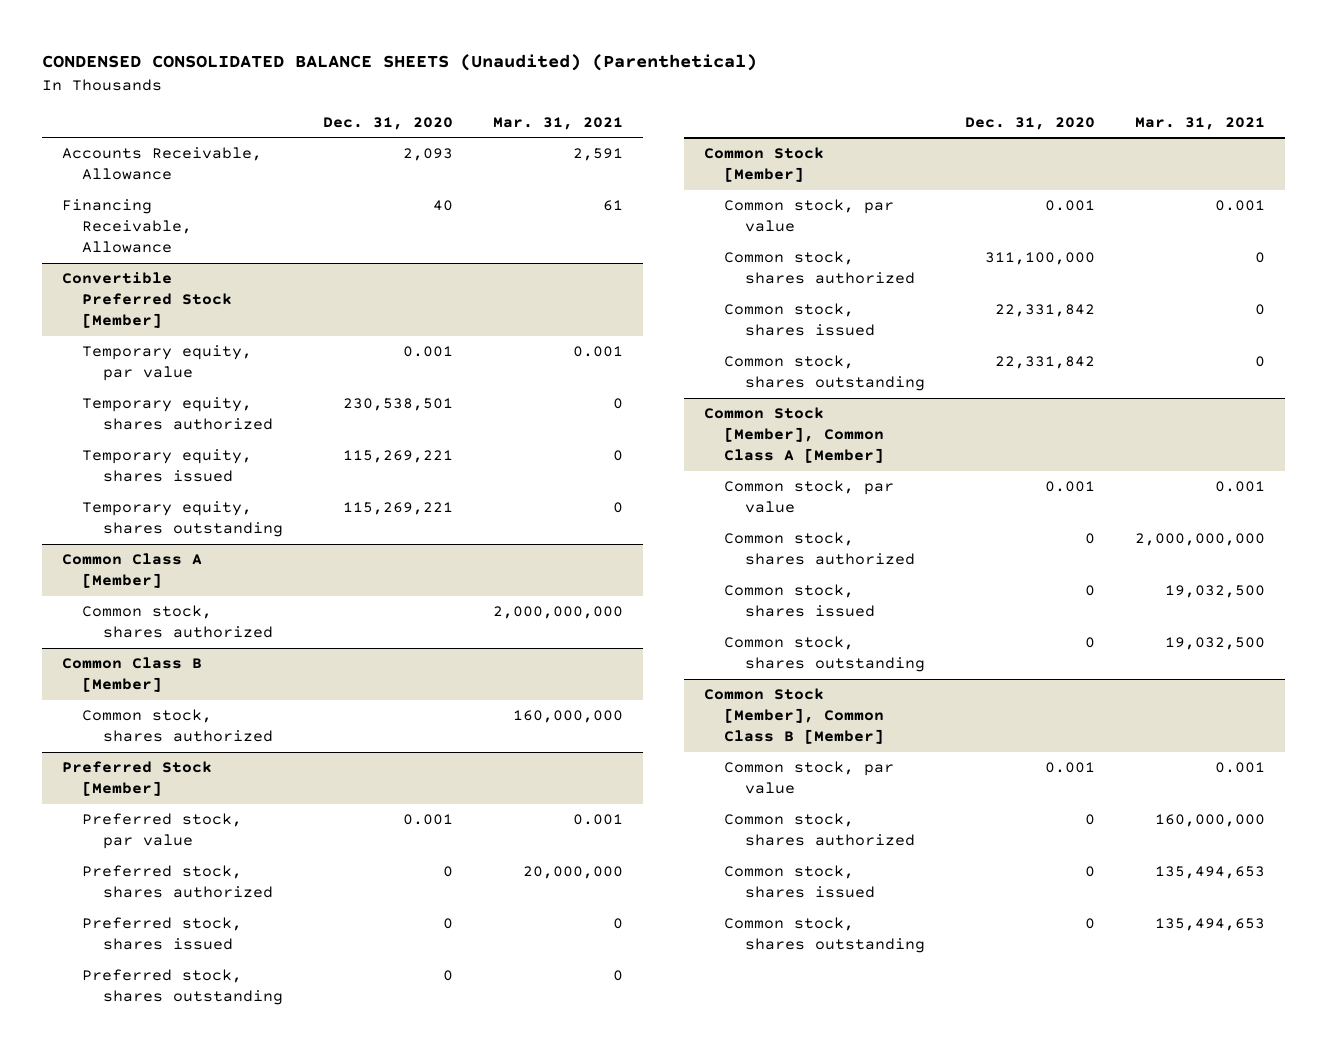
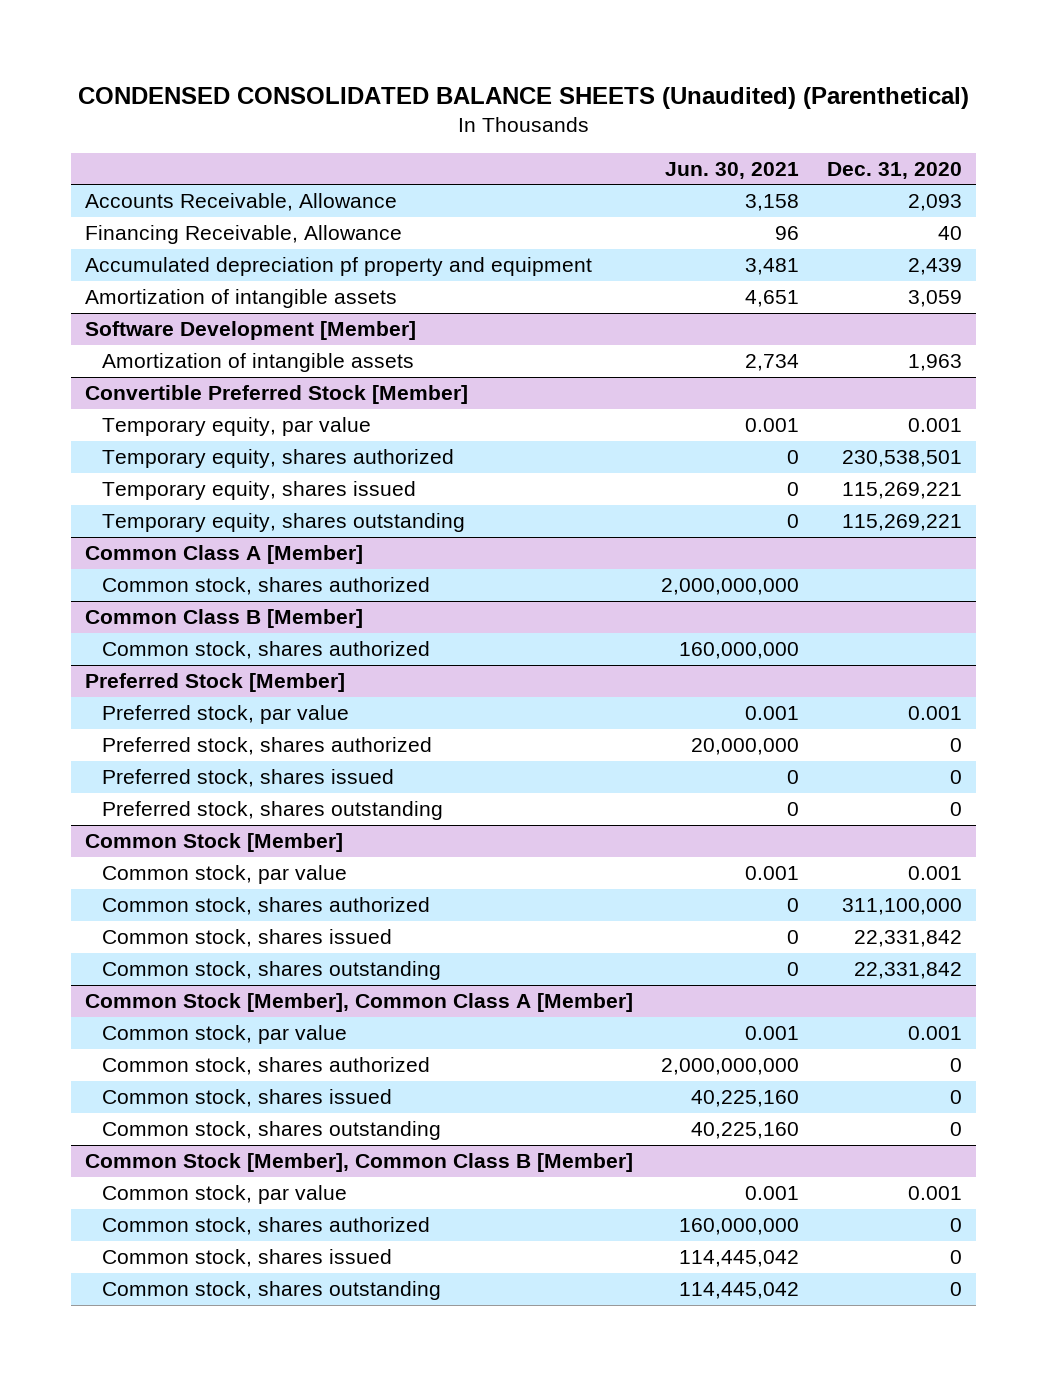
[492,116,623,130] Mar. 31, 2021 -> none
none -> [665,161,800,179] Jun. 30, 2021
none -> [85,257,593,277] Accumulated depreciation pf property and equipment
none -> [85,289,398,309] Amortization of intangible assets
none -> [85,321,417,341] Software Development [Member]
none -> [102,353,415,373] Amortization of intangible assets

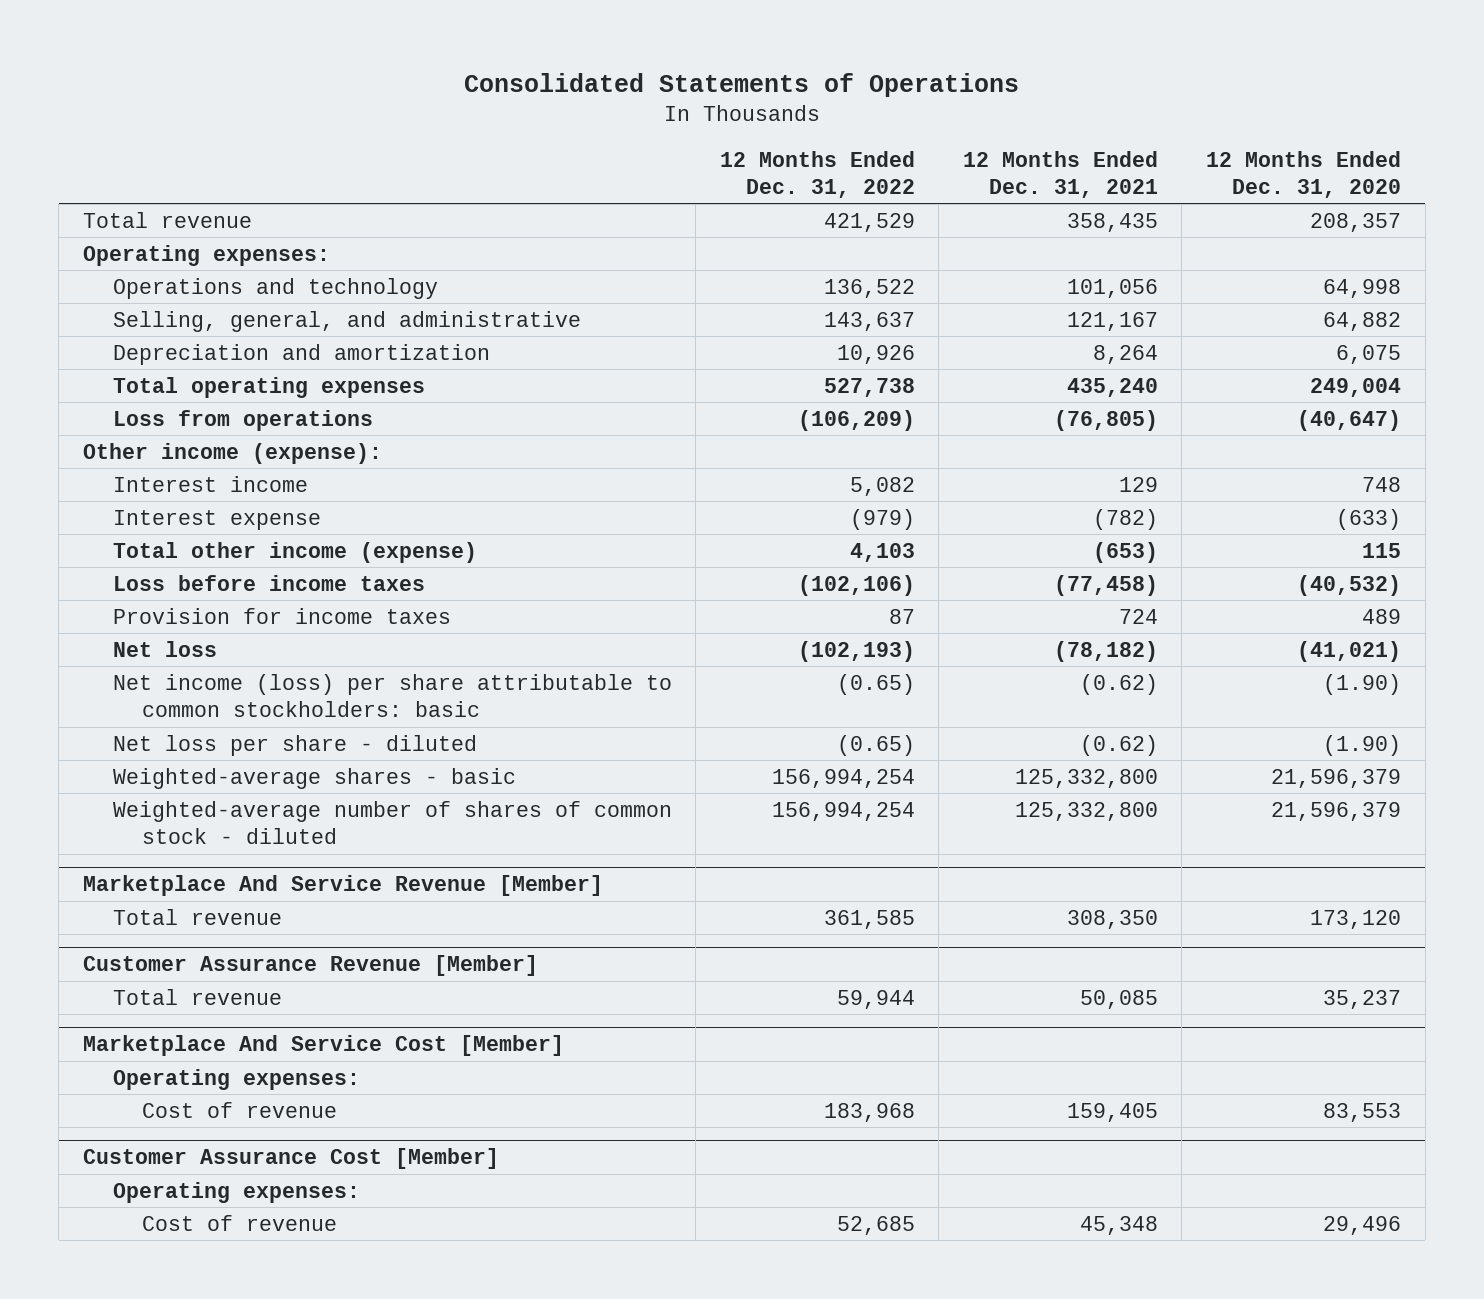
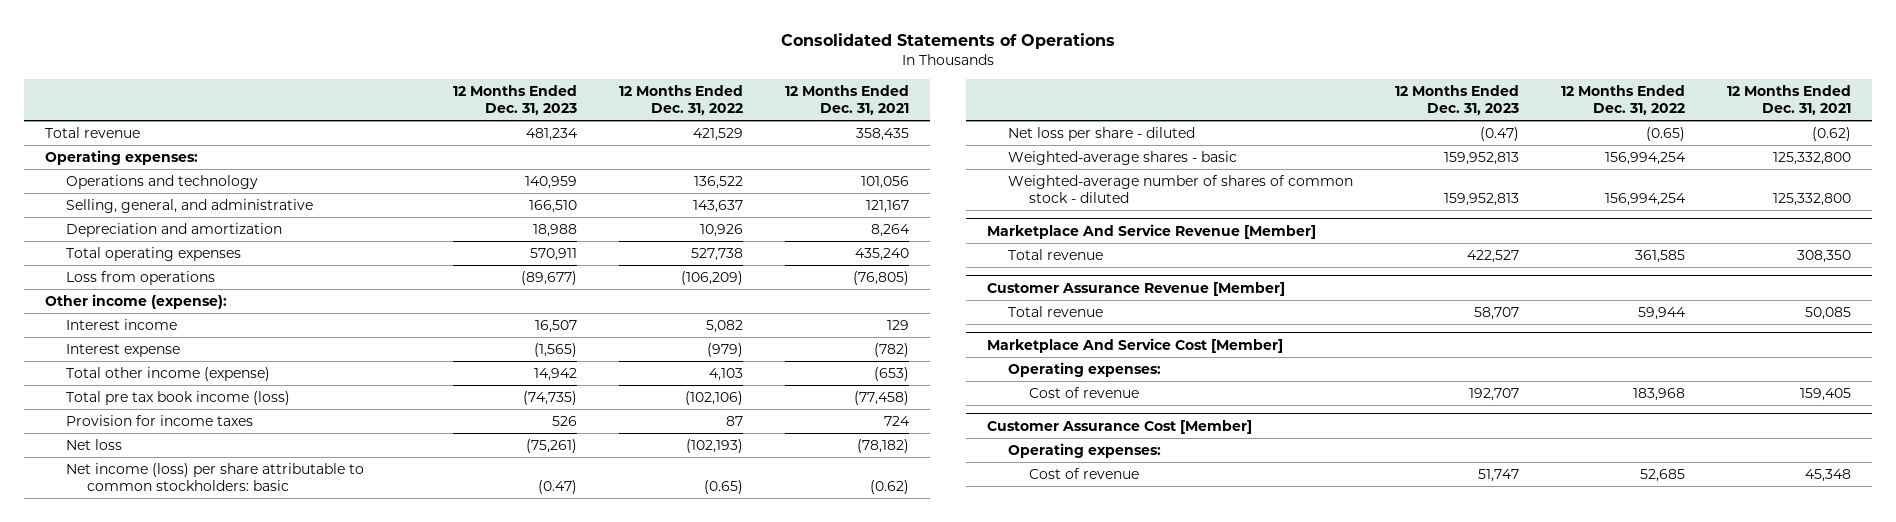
[1205,150,1401,198] 12 Months Ended Dec. 31, 2020 -> none
none -> [453,84,578,115] 12 Months Ended Dec. 31, 2023
[112,574,425,591] Loss before income taxes -> [66,391,291,406] Total pre tax book income (loss)

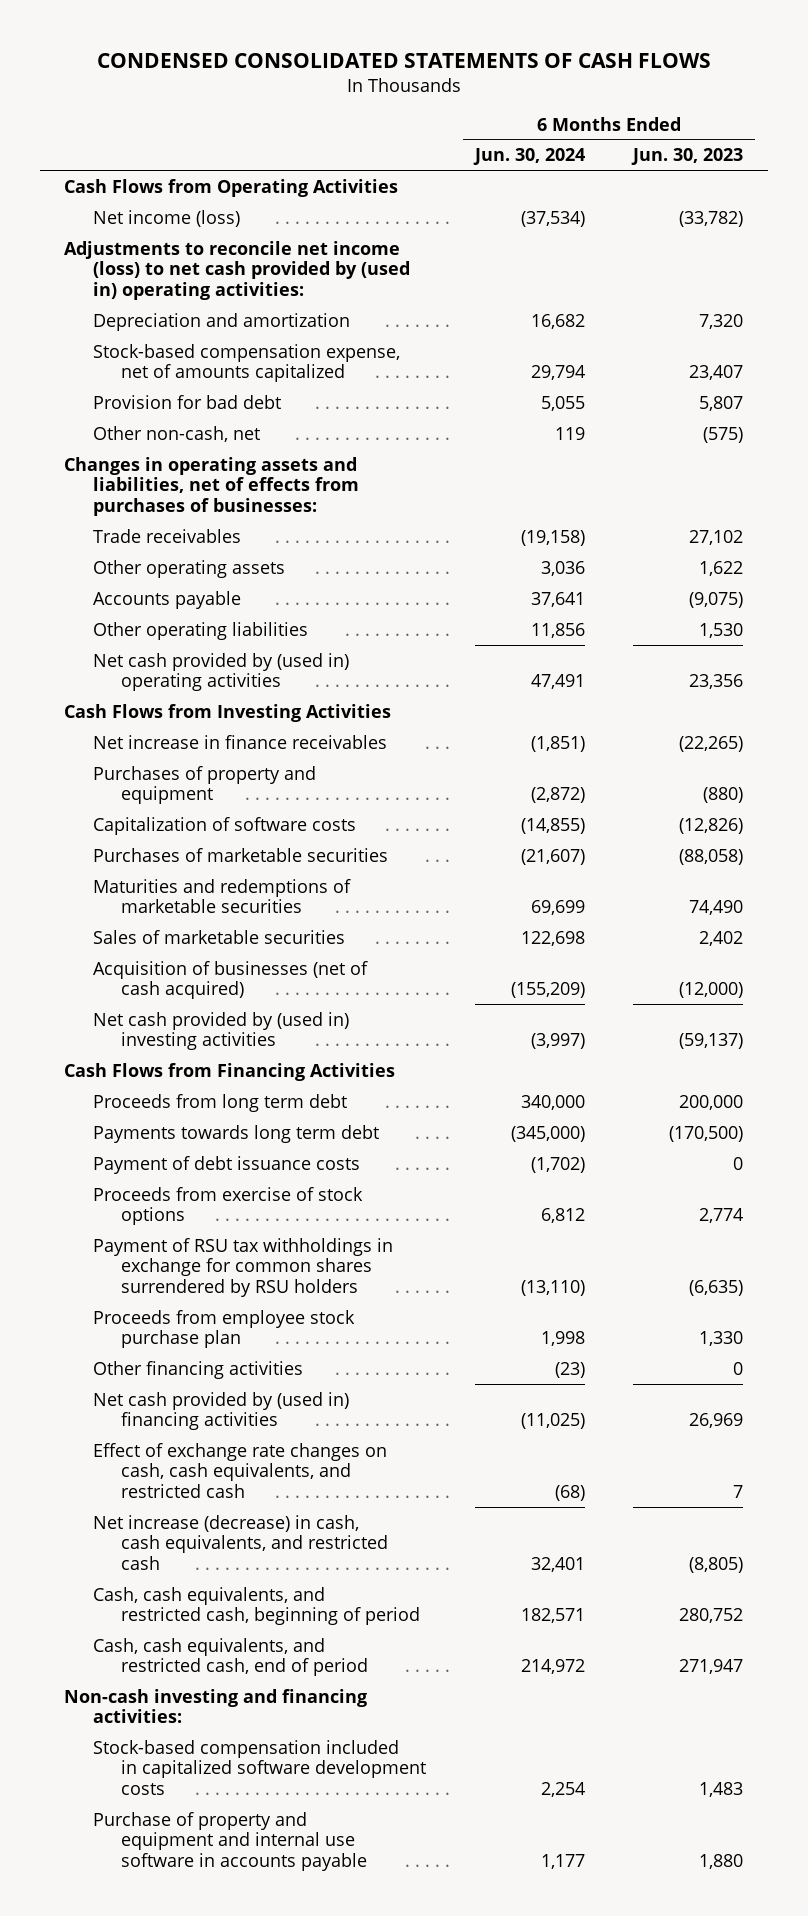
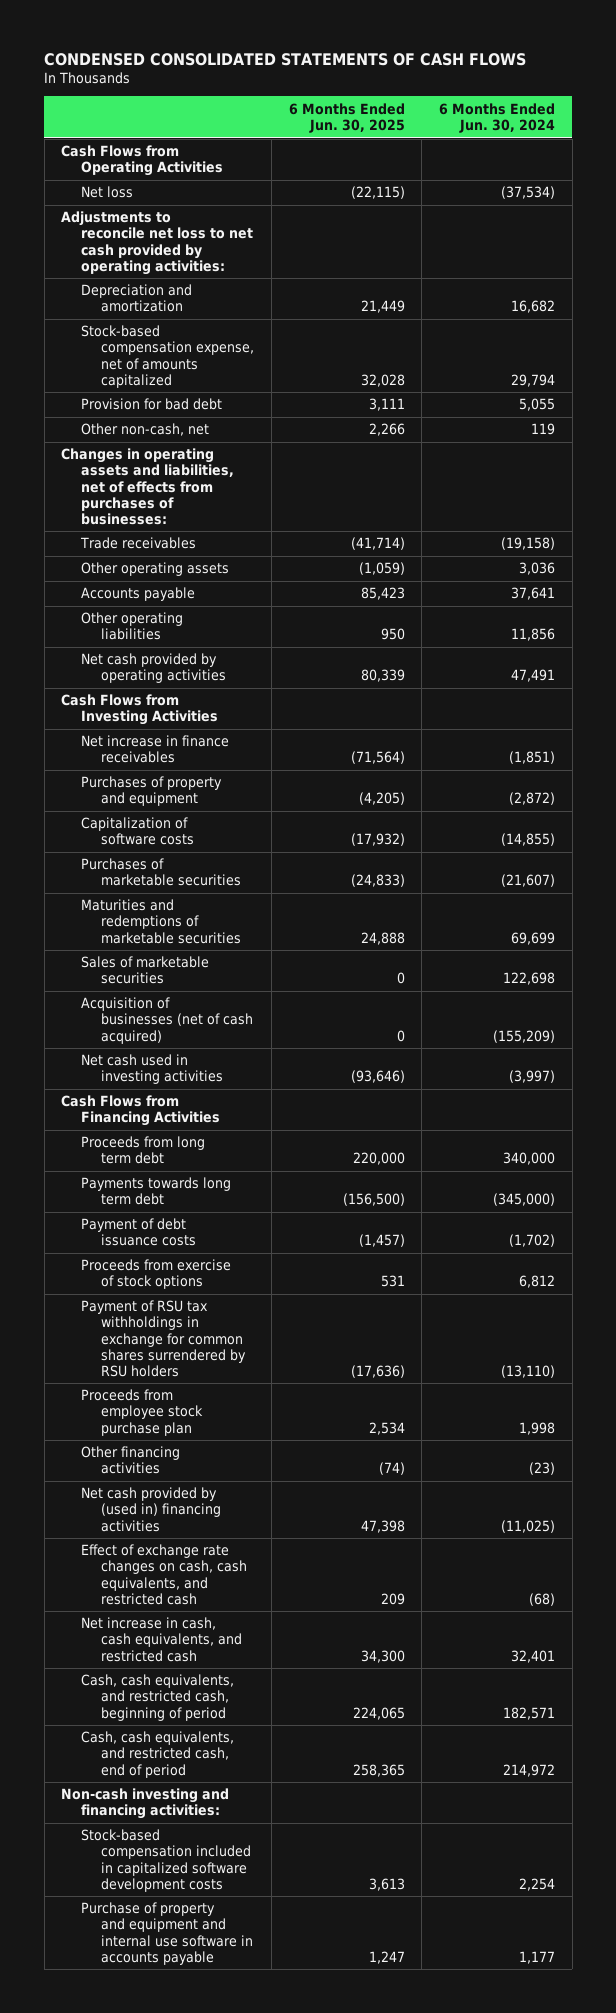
[631,148,744,166] Jun. 30, 2023 -> none
none -> [288,102,405,133] 6 Months Ended Jun. 30, 2025
[92,209,240,227] Net income (loss) -> [81,186,134,199] Net loss
[64,240,410,301] Adjustments to reconcile net income (loss) to net cash provided by (used in) operating activities: -> [61,211,254,275] Adjustments to reconcile net loss to net cash provided by operating activities:
[92,652,349,692] Net cash provided by (used in) operating activities -> [81,653,227,684] Net cash provided by operating activities
[92,1011,349,1051] Net cash provided by (used in) investing activities -> [81,1054,224,1085] Net cash used in investing activities
[92,1514,389,1571] Net increase (decrease) in cash, cash equivalents, and restricted cash -> [81,1617,243,1662] Net increase in cash, cash equivalents, and restricted cash

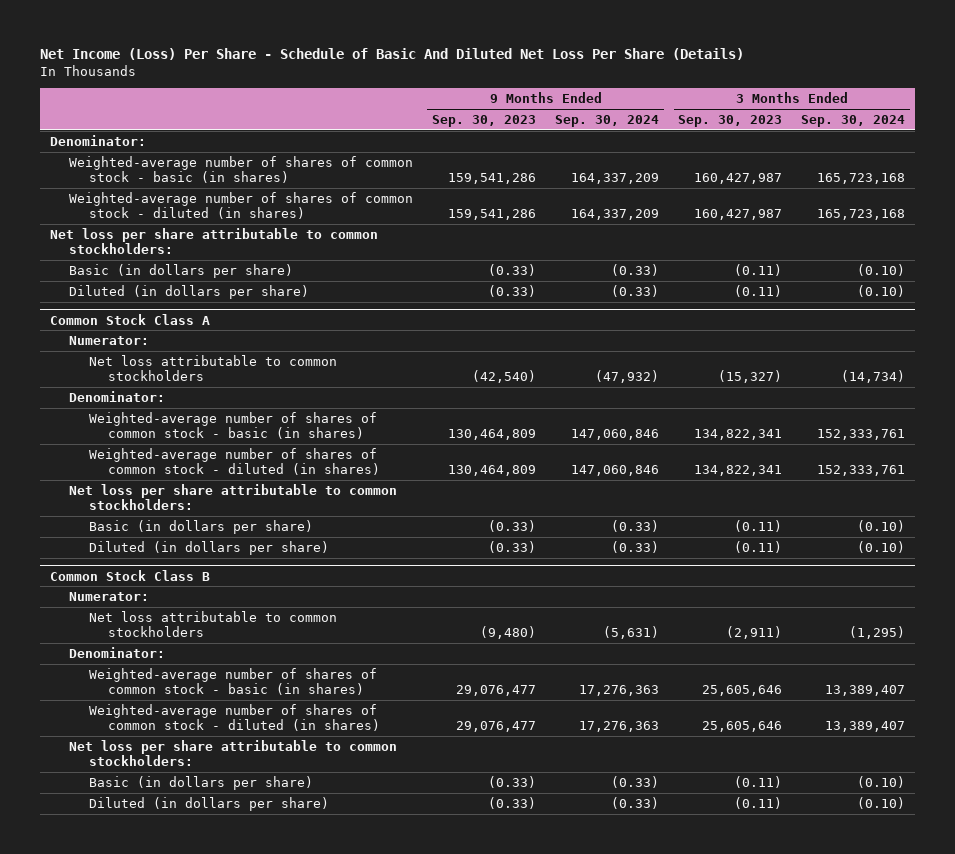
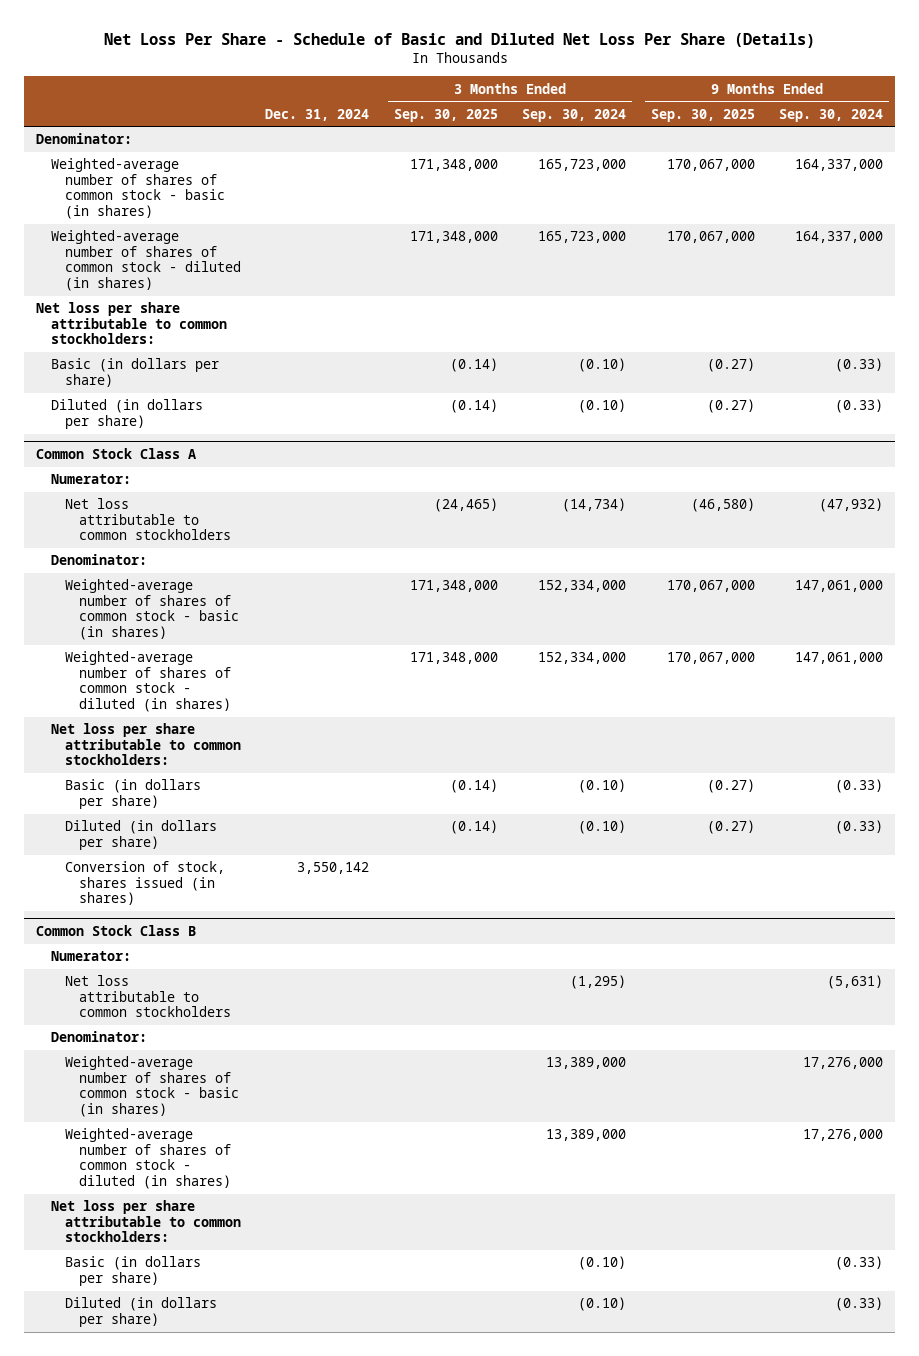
[40,48,745,61] Net Income (Loss) Per Share - Schedule of Basic And Diluted Net Loss Per Share (Details) -> [103,32,815,48] Net Loss Per Share - Schedule of Basic and Diluted Net Loss Per Share (Details)
[432,115,537,128] Sep. 30, 2023 -> none
[678,115,783,128] Sep. 30, 2023 -> none
none -> [265,108,370,121] Dec. 31, 2024
none -> [393,108,498,122] Sep. 30, 2025
none -> [650,108,755,122] Sep. 30, 2025
[571,173,660,185] 164,337,209 -> [795,159,884,172] 164,337,000
[817,173,906,185] 165,723,168 -> [538,159,627,172] 165,723,000
[571,209,660,221] 164,337,209 -> [795,231,884,244] 164,337,000
[817,209,906,221] 165,723,168 -> [538,231,627,244] 165,723,000
[571,429,660,441] 147,060,846 -> [795,580,884,593] 147,061,000
[817,429,906,441] 152,333,761 -> [538,580,627,593] 152,334,000
[571,465,660,477] 147,060,846 -> [795,652,884,665] 147,061,000
[817,465,906,477] 152,333,761 -> [538,652,627,665] 152,334,000
none -> [64,861,225,906] Conversion of stock, shares issued (in shares)
[579,685,660,697] 17,276,363 -> [803,1057,884,1070] 17,276,000
[825,685,906,697] 13,389,407 -> [546,1057,627,1070] 13,389,000
[579,721,660,733] 17,276,363 -> [803,1129,884,1142] 17,276,000
[825,721,906,733] 13,389,407 -> [546,1129,627,1142] 13,389,000

